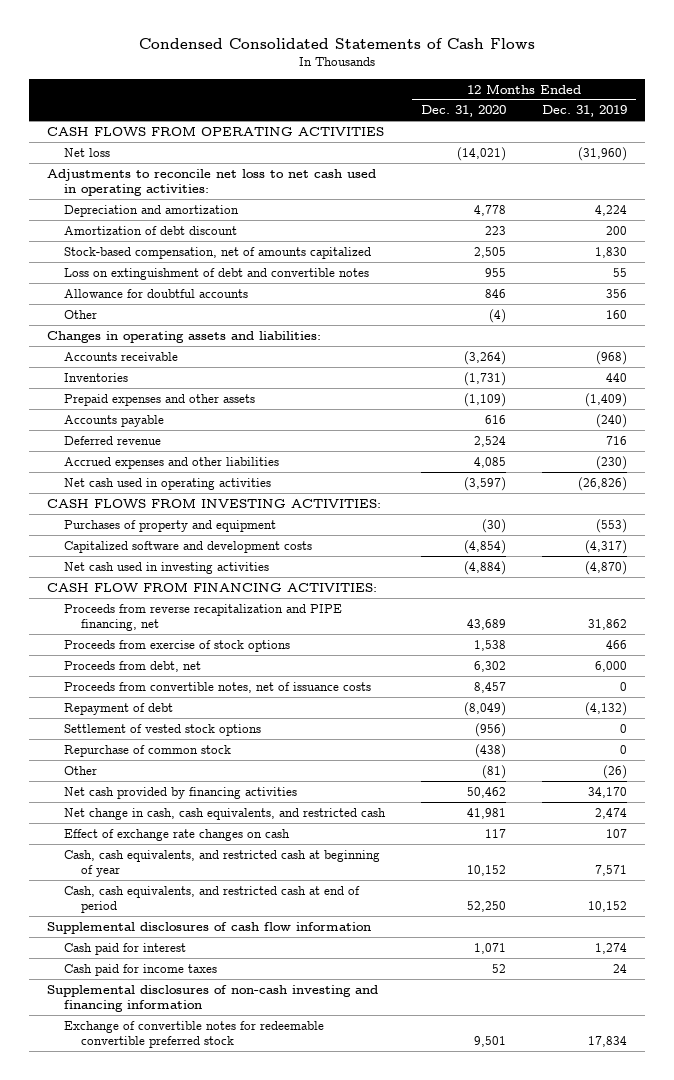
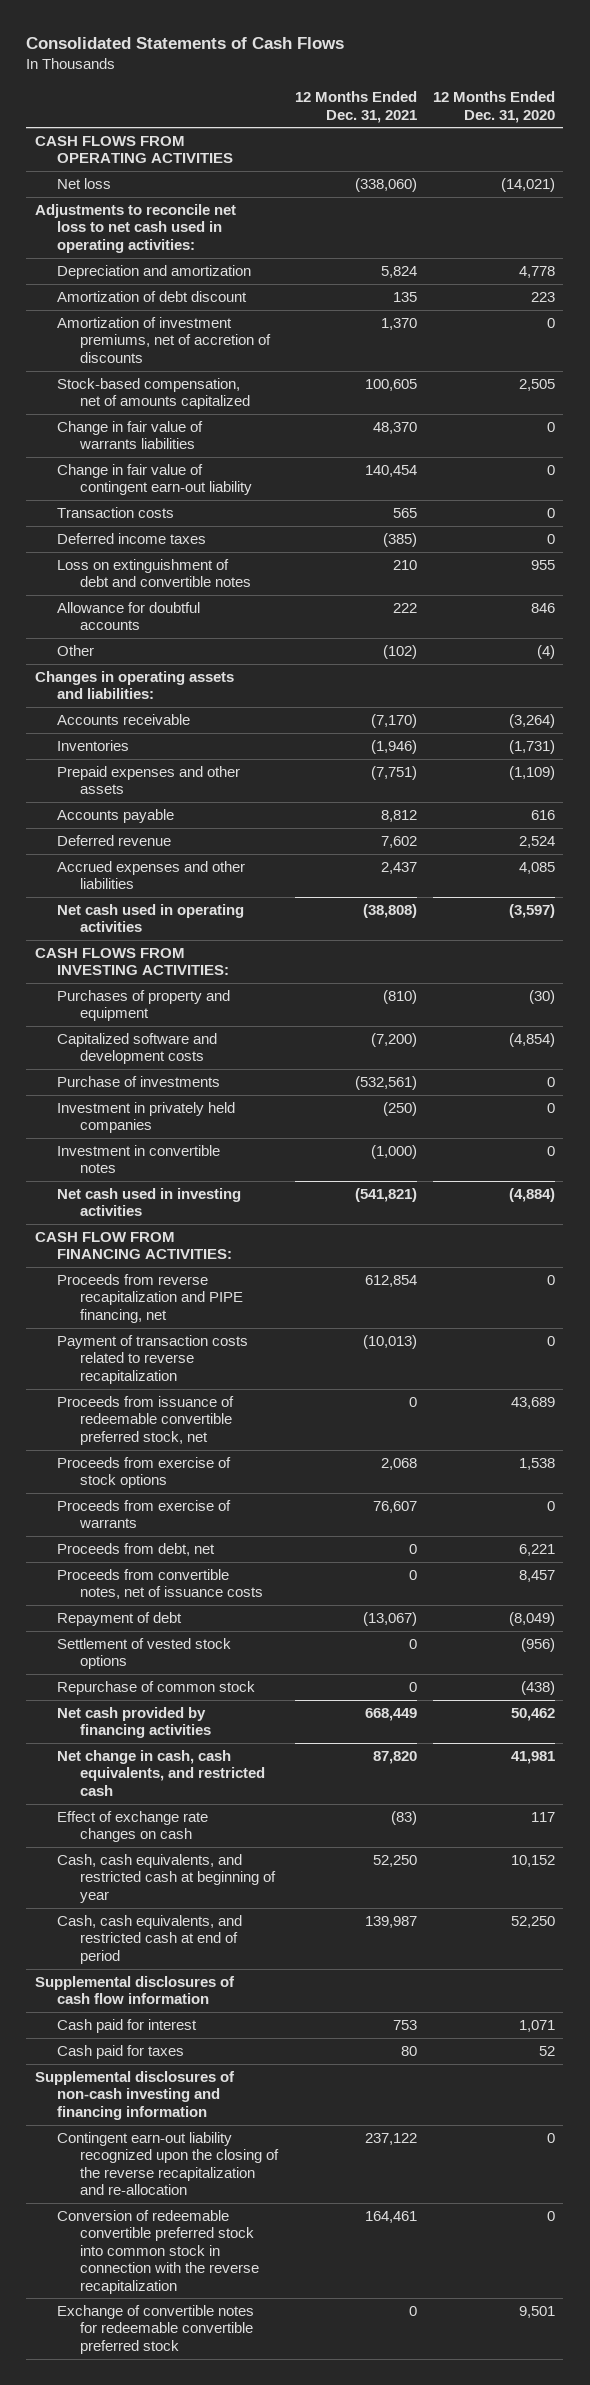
[138,37,535,49] Condensed Consolidated Statements of Cash Flows -> [26,37,345,50] Consolidated Statements of Cash Flows
[541,105,627,118] Dec. 31, 2019 -> none
none -> [294,91,417,123] 12 Months Ended Dec. 31, 2021
none -> [57,316,271,363] Amortization of investment premiums, net of accretion of discounts
none -> [57,420,204,450] Change in fair value of warrants liabilities
none -> [57,463,252,496] Change in fair value of contingent earn-out liability
none -> [57,506,175,518] Transaction costs
none -> [57,532,207,544] Deferred income taxes
none -> [57,1075,221,1087] Purchase of investments
none -> [57,1101,236,1134] Investment in privately held companies
none -> [57,1144,221,1174] Investment in convertible notes
[466,619,506,631] 43,689 -> [547,1274,556,1285] 0
none -> [57,1334,249,1384] Payment of transaction costs related to reverse recapitalization
none -> [57,1395,235,1445] Proceeds from issuance of redeemable convertible preferred stock, net
none -> [57,1499,232,1529] Proceeds from exercise of warrants
[473,660,506,672] 6,302 -> [519,1543,556,1556] 6,221
[63,765,97,775] Other -> none
[63,963,217,976] Cash paid for income taxes -> [57,2044,185,2059] Cash paid for taxes
none -> [57,2131,279,2196] Contingent earn-out liability recognized upon the closing of the reverse recapitalization and re-allocation
none -> [57,2209,259,2294] Conversion of redeemable convertible preferred stock into common stock in connection with the reverse recapitalization

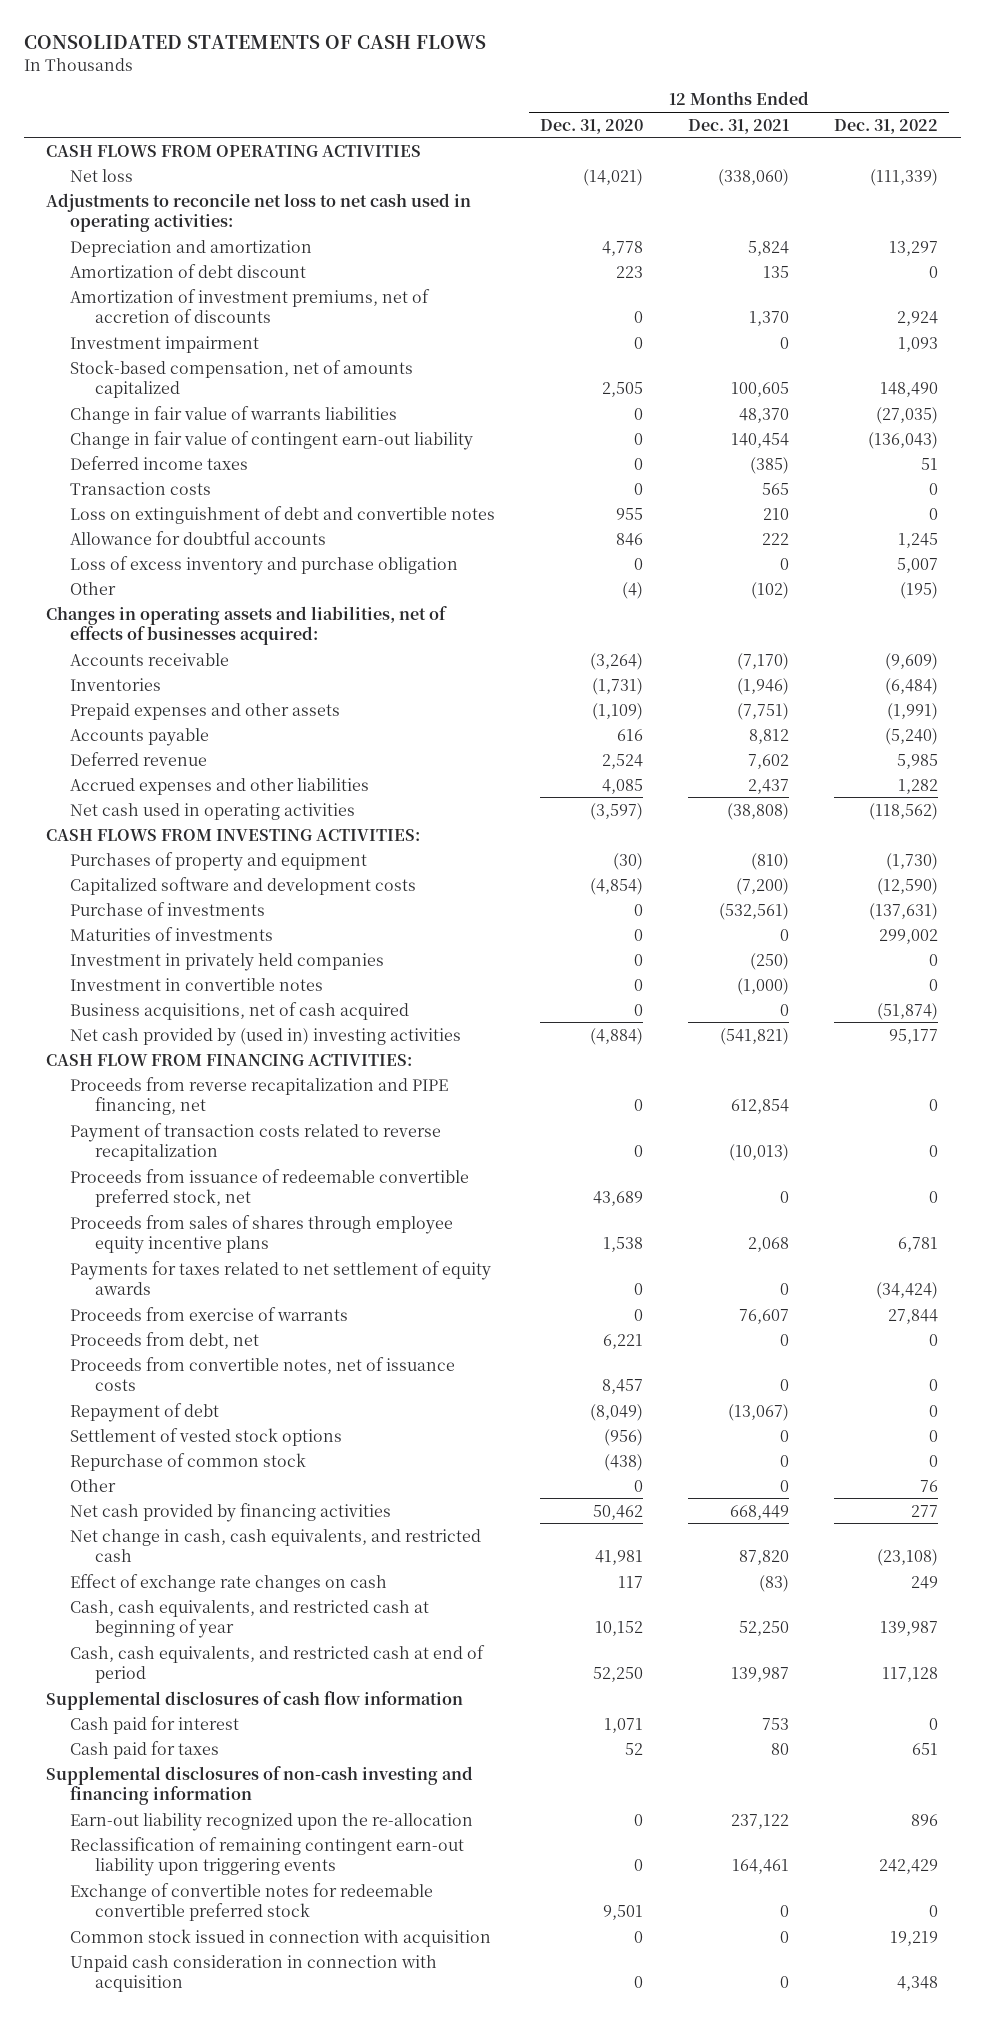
[26,37,345,50] Consolidated Statements of Cash Flows -> [24,34,487,49] CONSOLIDATED STATEMENTS OF CASH FLOWS
none -> [834,118,939,134] Dec. 31, 2022
none -> [70,335,260,353] Investment impairment
[57,506,175,518] Transaction costs -> [70,481,212,495] Transaction costs
none -> [70,555,459,575] Loss of excess inventory and purchase obligation
[34,670,234,700] Changes in operating assets and liabilities: -> [46,605,448,645] Changes in operating assets and liabilities, net of effects of businesses acquired:
none -> [70,926,274,941] Maturities of investments
none -> [70,1001,410,1020] Business acquisitions, net of cash acquired
[57,1187,242,1217] Net cash used in investing activities -> [70,1027,462,1046] Net cash provided by (used in) investing activities
[57,1456,232,1489] Proceeds from exercise of stock options -> [70,1214,454,1254] Proceeds from sales of shares through employee equity incentive plans
none -> [70,1260,492,1295] Payments for taxes related to net settlement of equity awards
none -> [70,1478,117,1492] Other
[57,2131,279,2196] Contingent earn-out liability recognized upon the closing of the reverse recapitalization and re-allocation -> [70,1812,474,1831] Earn-out liability recognized upon the re-allocation
[57,2209,259,2294] Conversion of redeemable convertible preferred stock into common stock in connection with the reverse recapitalization -> [70,1836,465,1876] Reclassification of remaining contingent earn-out liability upon triggering events
none -> [70,1928,492,1947] Common stock issued in connection with acquisition
none -> [70,1954,438,1992] Unpaid cash consideration in connection with acquisition

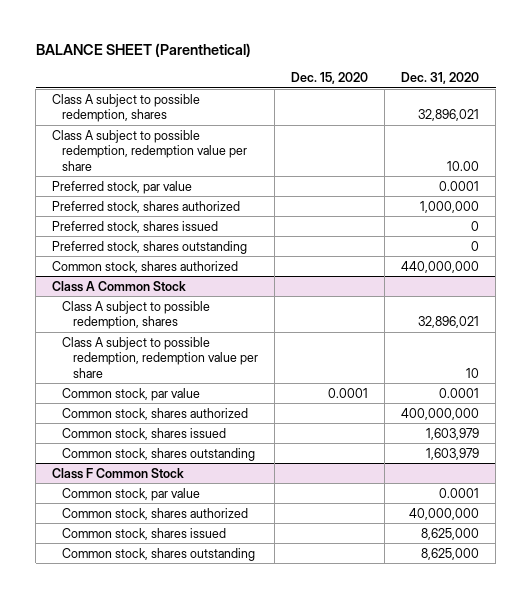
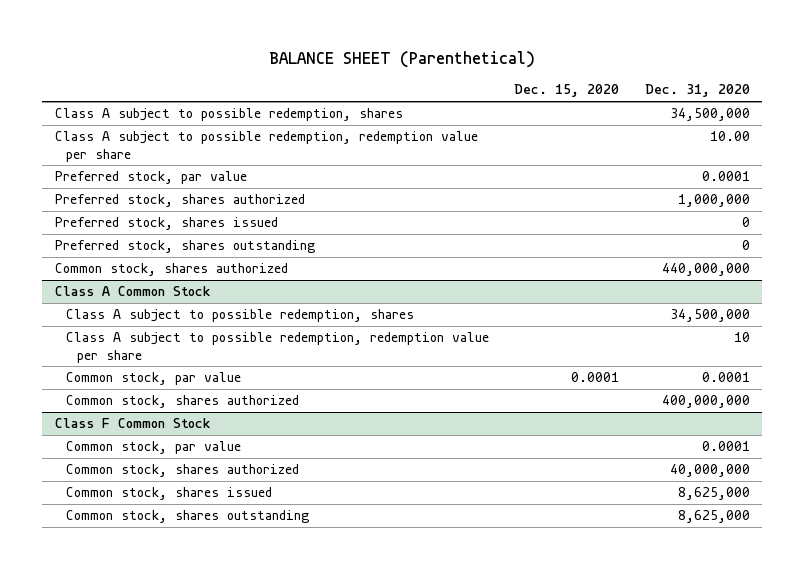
[418,109,480,122] 32,896,021 -> [669,108,750,122] 34,500,000
[418,316,480,329] 32,896,021 -> [669,309,750,323] 34,500,000
[62,427,227,440] Common stock, shares issued -> none
[62,447,256,461] Common stock, shares outstanding -> none

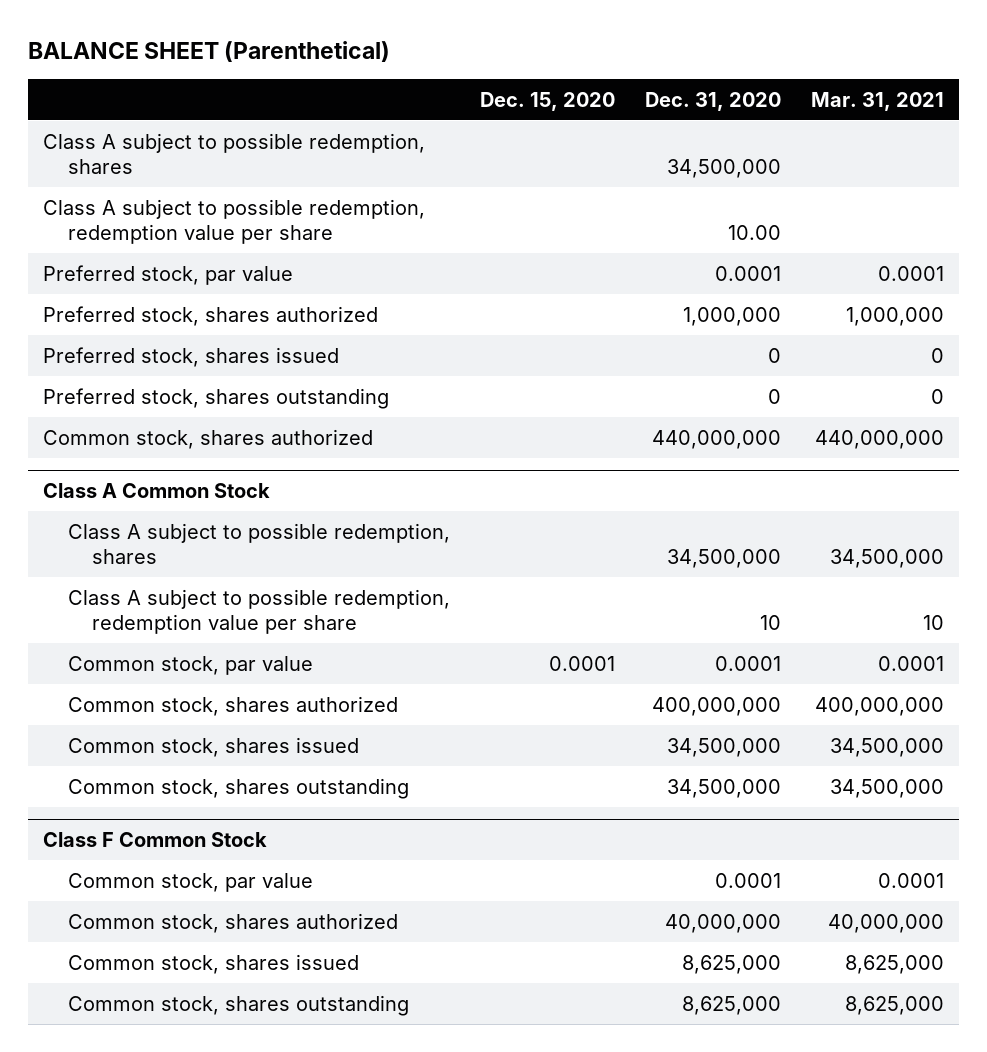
none -> [811,91,945,111] Mar. 31, 2021
none -> [67,736,359,757] Common stock, shares issued
none -> [67,777,409,799] Common stock, shares outstanding

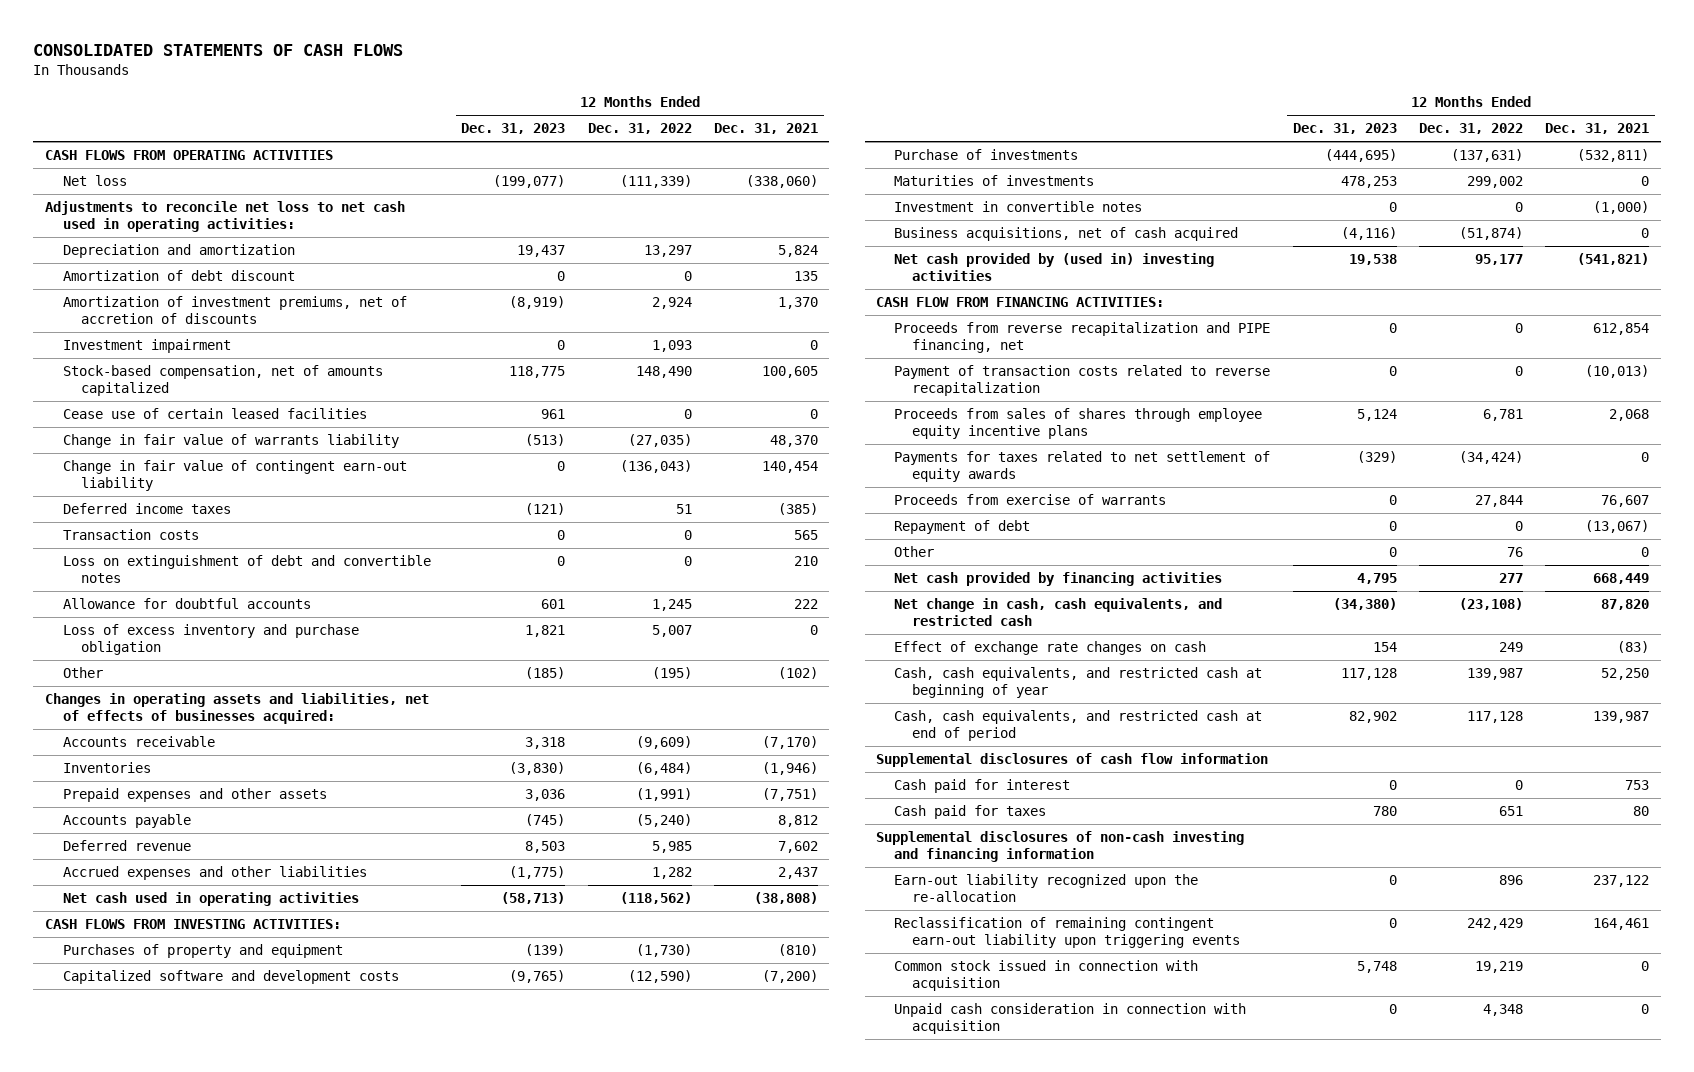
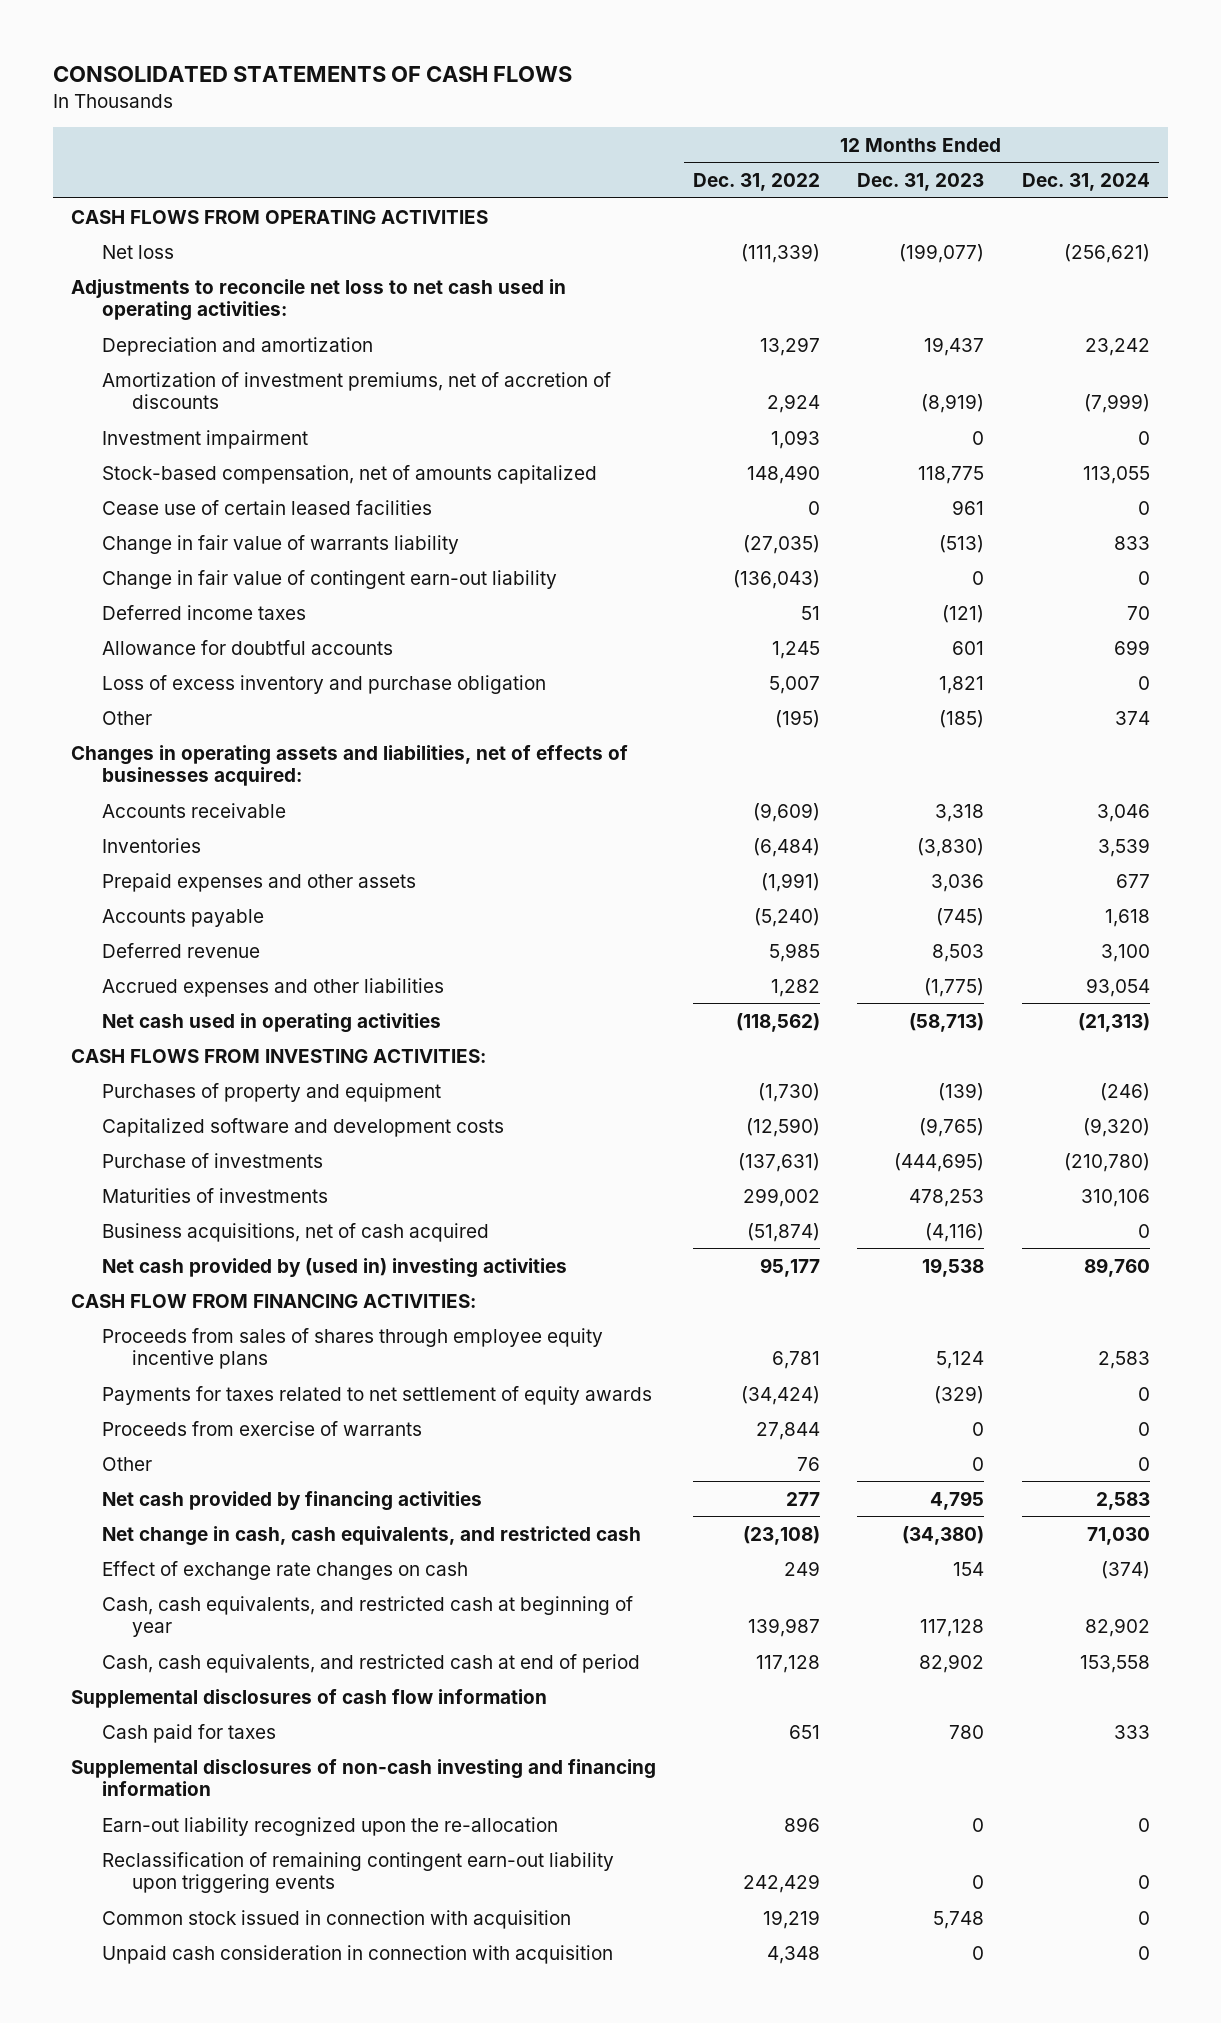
[714,123,819,135] Dec. 31, 2021 -> none
none -> [1021,173,1150,192] Dec. 31, 2024
[62,270,295,282] Amortization of debt discount -> none
[62,529,199,541] Transaction costs -> none
[62,555,431,583] Loss on extinguishment of debt and convertible notes -> none
[894,201,1143,213] Investment in convertible notes -> none
[894,322,1271,353] Proceeds from reverse recapitalization and PIPE financing, net -> none
[894,365,1271,396] Payment of transaction costs related to reverse recapitalization -> none
[894,520,1031,535] Repayment of debt -> none
[894,779,1071,794] Cash paid for interest -> none

